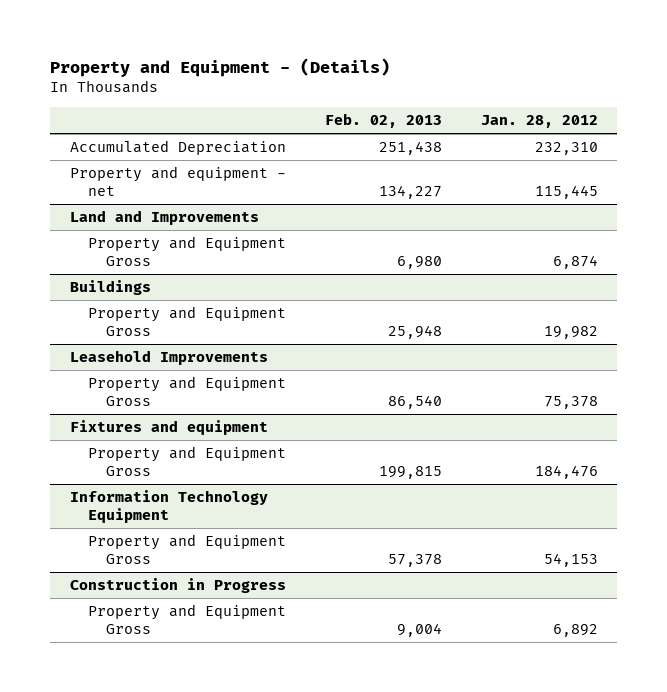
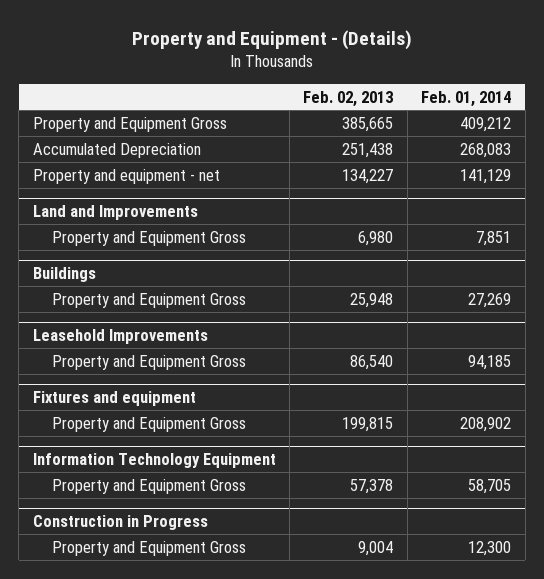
[480,115,598,129] Jan. 28, 2012 -> none
none -> [421,90,512,107] Feb. 01, 2014
none -> [32,116,227,132] Property and Equipment Gross

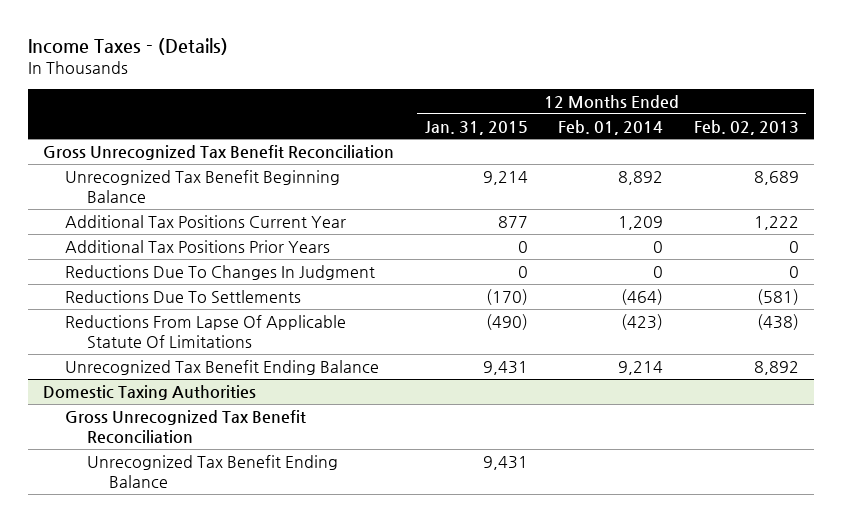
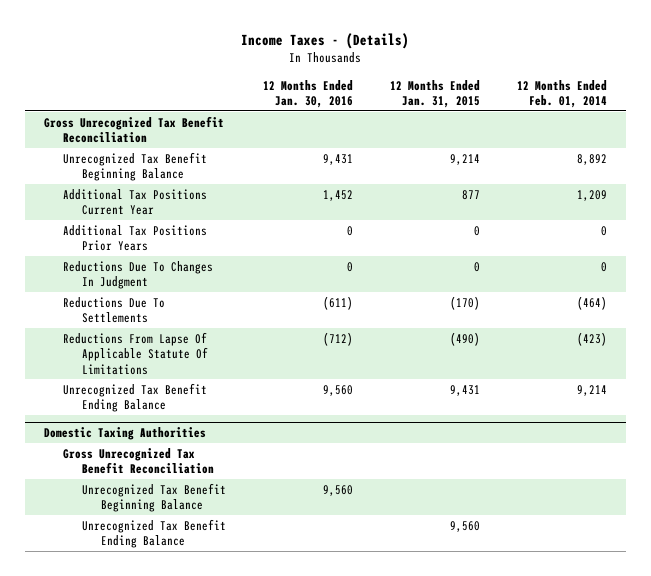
[693,119,799,135] Feb. 02, 2013 -> none
none -> [263,79,354,109] 12 Months Ended Jan. 30, 2016
none -> [82,482,227,513] Unrecognized Tax Benefit Beginning Balance
[482,455,528,470] 9,431 -> [450,520,481,532] 9,560

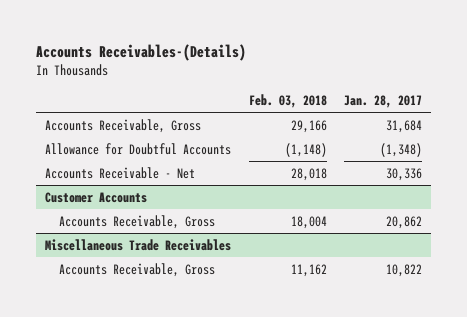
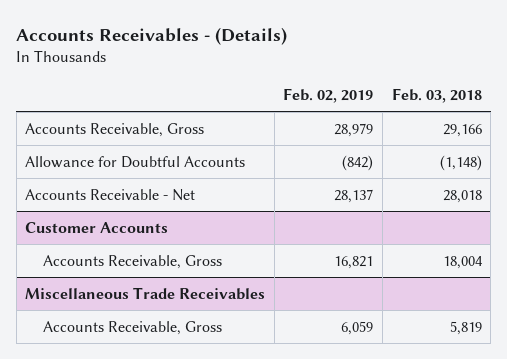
[36,43,247,61] Accounts Receivables-(Details) -> [16,26,288,45] Accounts Receivables - (Details)
[344,94,423,108] Jan. 28, 2017 -> none
none -> [283,88,374,104] Feb. 02, 2019
[290,263,327,277] 11,162 -> [449,320,482,335] 5,819

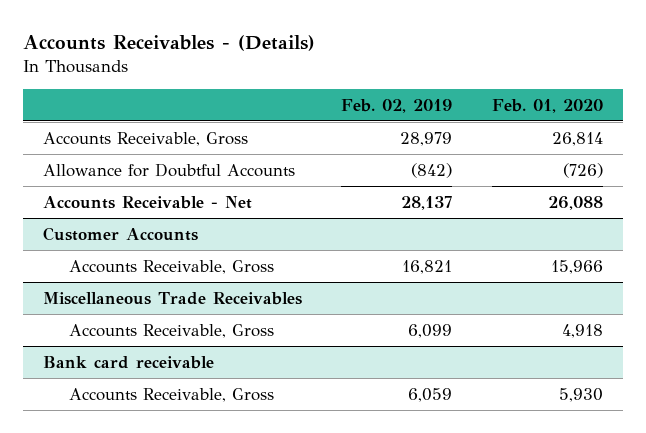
[391,88,482,104] Feb. 03, 2018 -> none
none -> [492,98,604,113] Feb. 01, 2020
none -> [68,323,274,338] Accounts Receivable, Gross
none -> [42,355,214,369] Bank card receivable

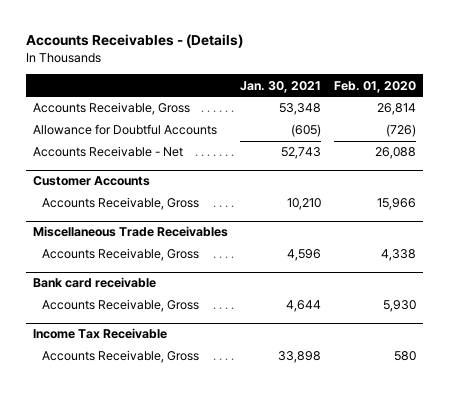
[341,98,453,113] Feb. 02, 2019 -> none
none -> [240,80,322,93] Jan. 30, 2021
[562,323,604,338] 4,918 -> [381,249,417,262] 4,338
none -> [32,328,167,340] Income Tax Receivable
none -> [41,350,199,364] Accounts Receivable, Gross

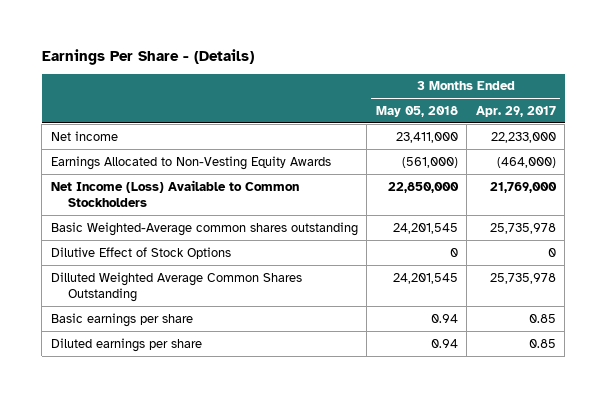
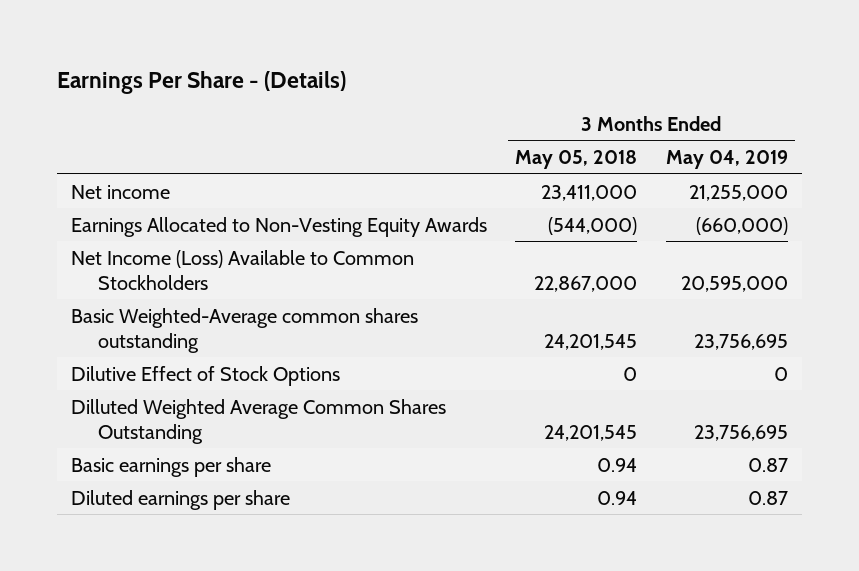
[475,105,556,117] Apr. 29, 2017 -> none
none -> [665,150,788,170] May 04, 2019
[401,156,458,168] (561,000) -> [548,216,638,235] (544,000)
[387,181,459,193] 22,850,000 -> [534,275,638,292] 22,867,000

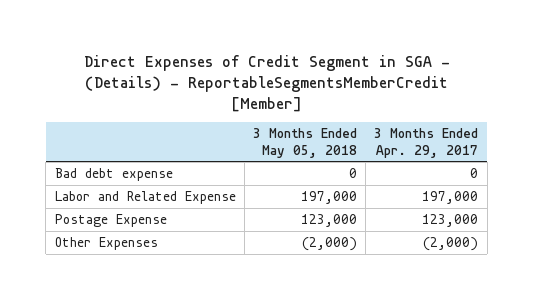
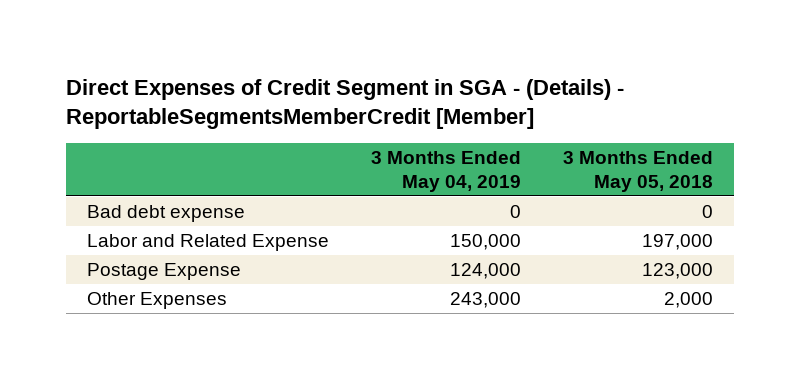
[374,128,479,158] 3 Months Ended Apr. 29, 2017 -> none
none -> [370,151,521,192] 3 Months Ended May 04, 2019
[302,237,358,252] (2,000) -> [664,291,714,308] 2,000

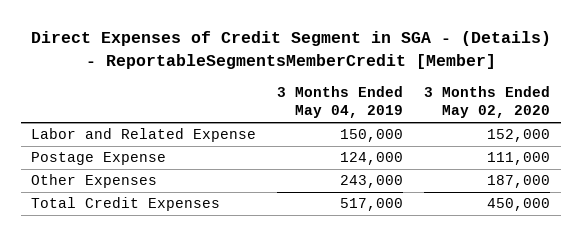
[563,151,714,192] 3 Months Ended May 05, 2018 -> none
none -> [424,85,551,119] 3 Months Ended May 02, 2020
[86,204,245,222] Bad debt expense -> none
none -> [31,197,221,212] Total Credit Expenses

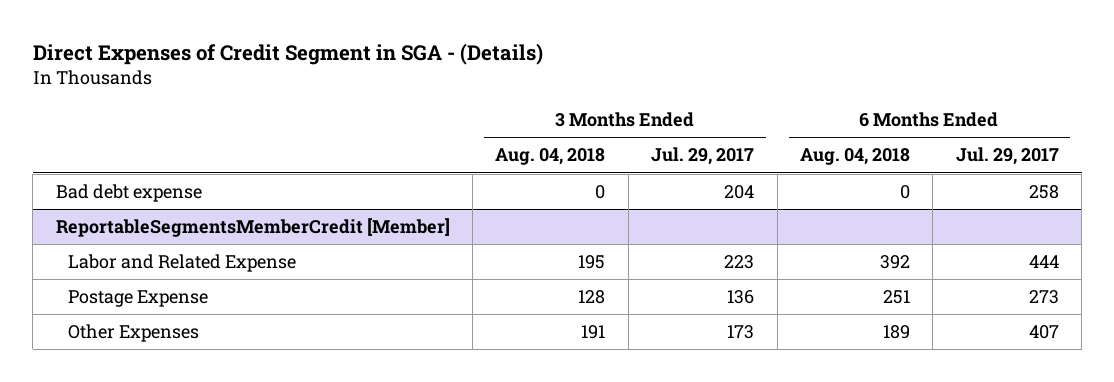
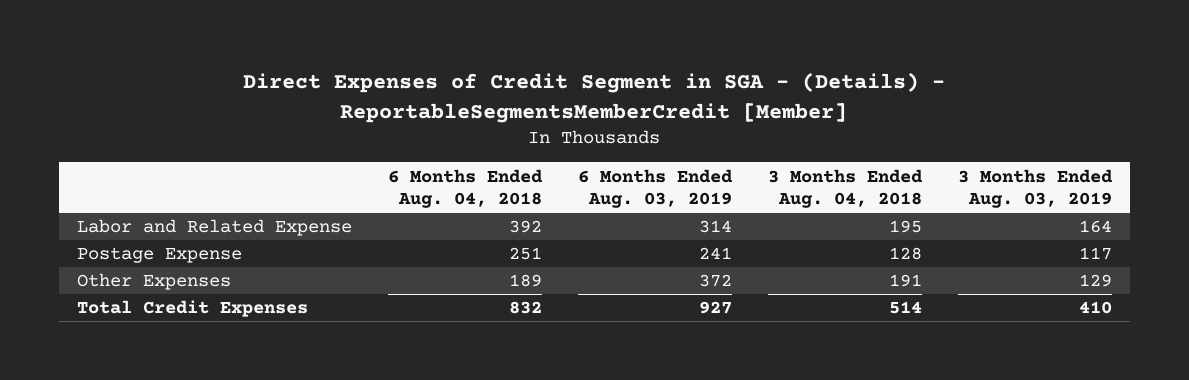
[32,43,543,66] Direct Expenses of Credit Segment in SGA - (Details) -> [243,72,946,123] Direct Expenses of Credit Segment in SGA - (Details) - ReportableSegmentsMemberCredit [Member]
[651,147,755,166] Jul. 29, 2017 -> none
[955,147,1059,166] Jul. 29, 2017 -> none
none -> [577,168,733,209] 6 Months Ended Aug. 03, 2019
none -> [957,168,1113,209] 3 Months Ended Aug. 03, 2019
[55,183,202,202] Bad debt expense -> none
[55,217,450,237] ReportableSegmentsMemberCredit [Member] -> none
none -> [76,300,308,318] Total Credit Expenses

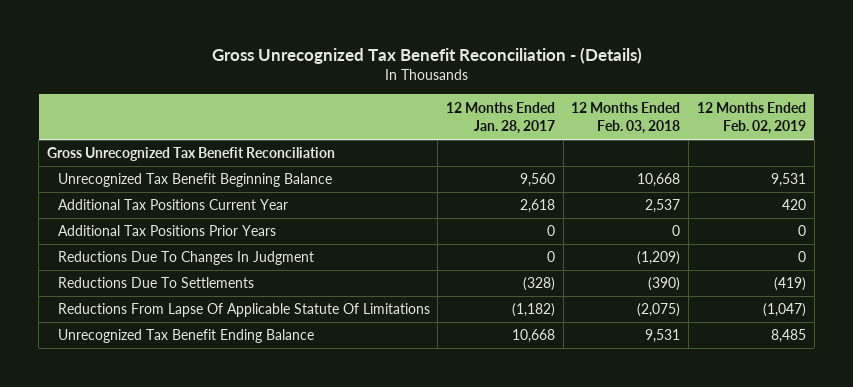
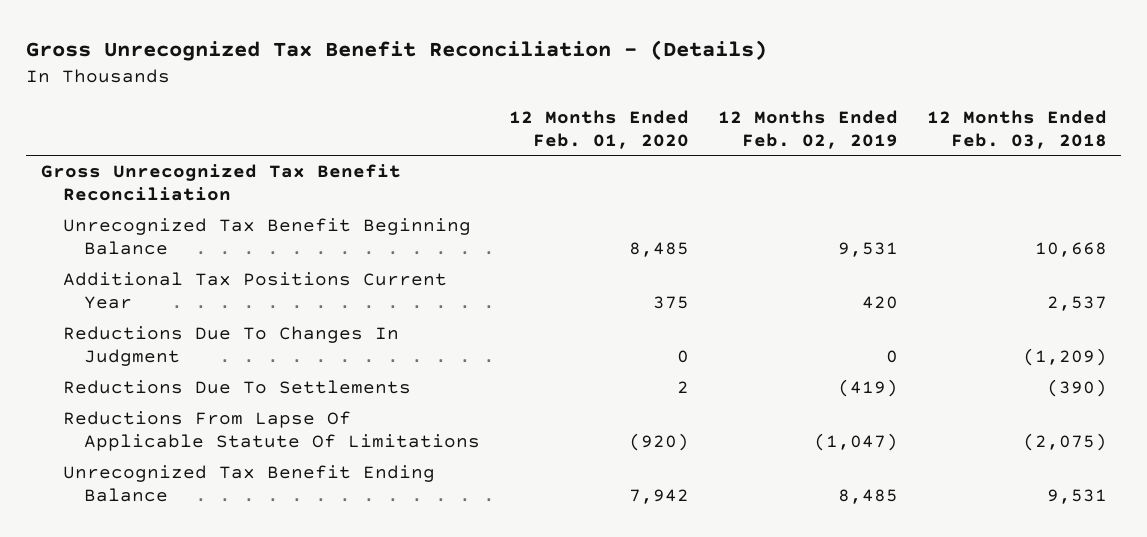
[446,101,556,135] 12 Months Ended Jan. 28, 2017 -> none
none -> [509,109,690,149] 12 Months Ended Feb. 01, 2020
[57,225,276,237] Additional Tax Positions Prior Years -> none

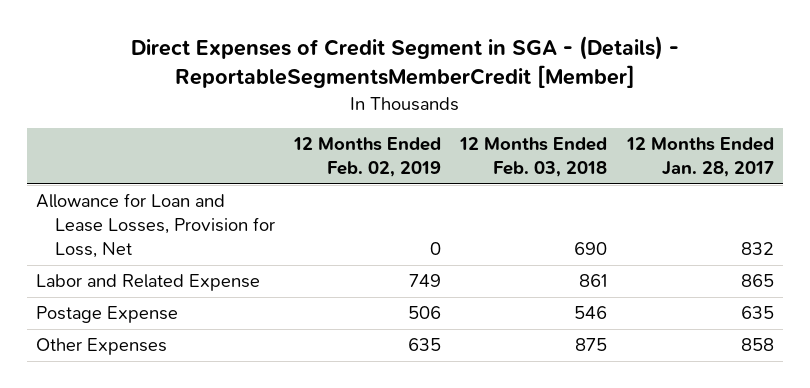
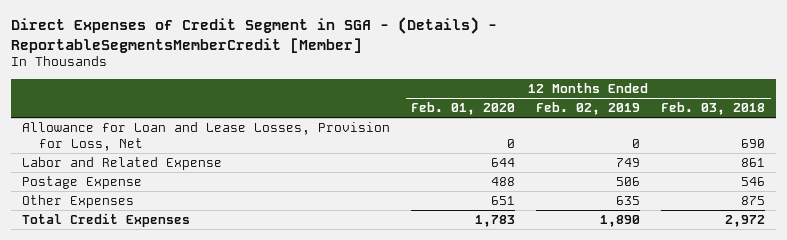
[625,137,774,178] 12 Months Ended Jan. 28, 2017 -> none
none -> [410,102,515,116] Feb. 01, 2020
none -> [21,213,190,228] Total Credit Expenses

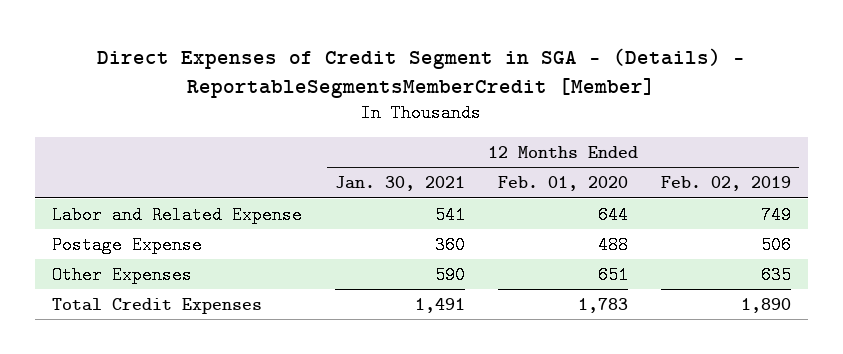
[661,102,766,116] Feb. 03, 2018 -> none
none -> [334,176,465,192] Jan. 30, 2021
[21,122,390,151] Allowance for Loan and Lease Losses, Provision for Loss, Net -> none

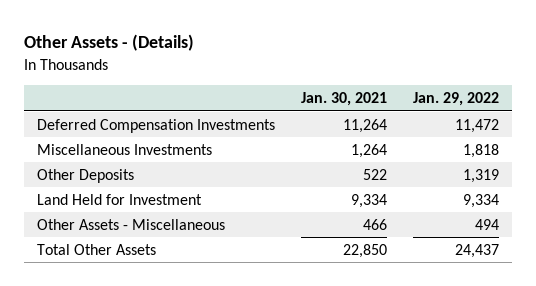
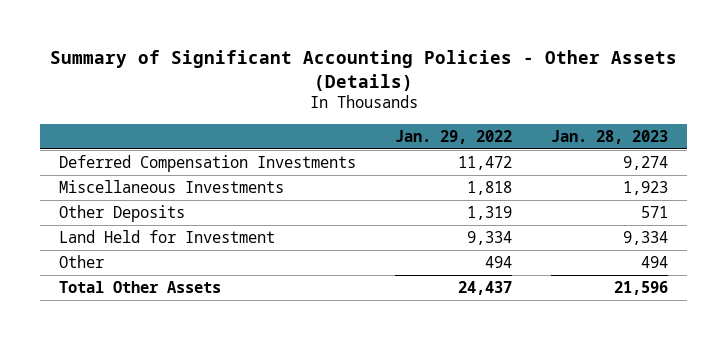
[23,34,194,52] Other Assets - (Details) -> [49,49,677,91] Summary of Significant Accounting Policies - Other Assets (Details)
[300,92,387,107] Jan. 30, 2021 -> none
none -> [550,129,668,144] Jan. 28, 2023
[36,218,225,230] Other Assets - Miscellaneous -> [59,255,105,269] Other

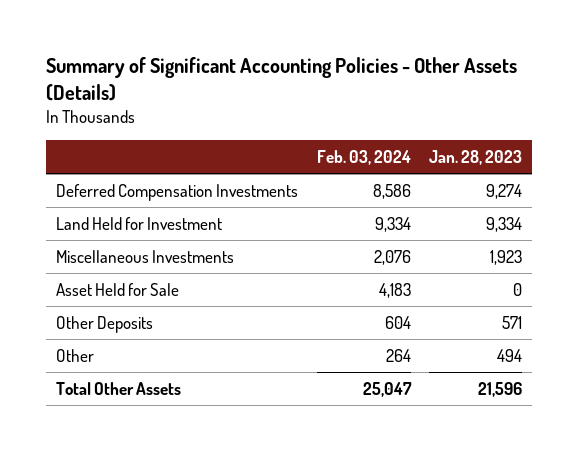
[395,129,513,144] Jan. 29, 2022 -> none
none -> [316,150,411,166] Feb. 03, 2024
[59,230,276,244] Land Held for Investment -> [55,216,222,230] Land Held for Investment
none -> [55,282,179,296] Asset Held for Sale

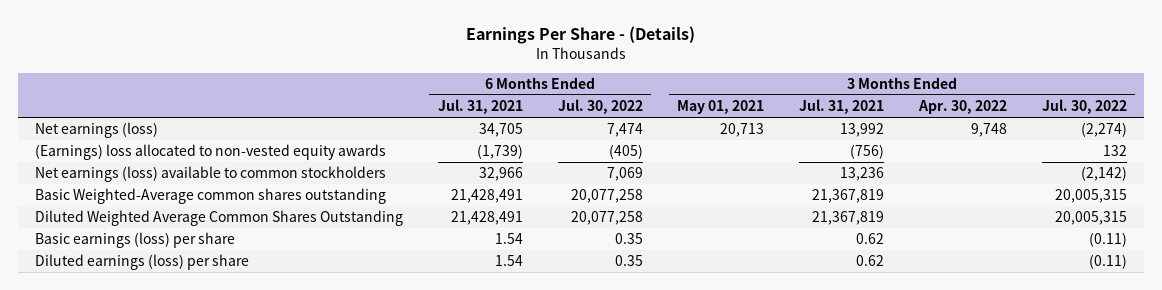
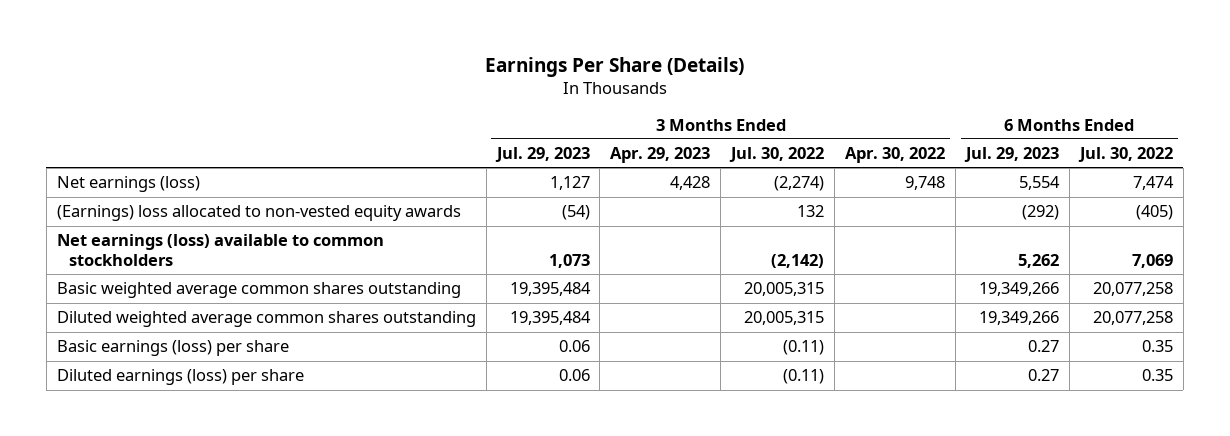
[465,25,695,44] Earnings Per Share - (Details) -> [484,56,744,77] Earnings Per Share (Details)
[437,99,523,115] Jul. 31, 2021 -> none
[677,100,765,115] May 01, 2021 -> none
[799,99,885,115] Jul. 31, 2021 -> none
none -> [494,147,590,163] Jul. 29, 2023
none -> [610,147,711,164] Apr. 29, 2023
none -> [963,147,1059,163] Jul. 29, 2023
[35,188,387,205] Basic Weighted-Average common shares outstanding -> [56,282,461,299] Basic weighted average common shares outstanding
[35,210,404,227] Diluted Weighted Average Common Shares Outstanding -> [56,311,476,328] Diluted weighted average common shares outstanding

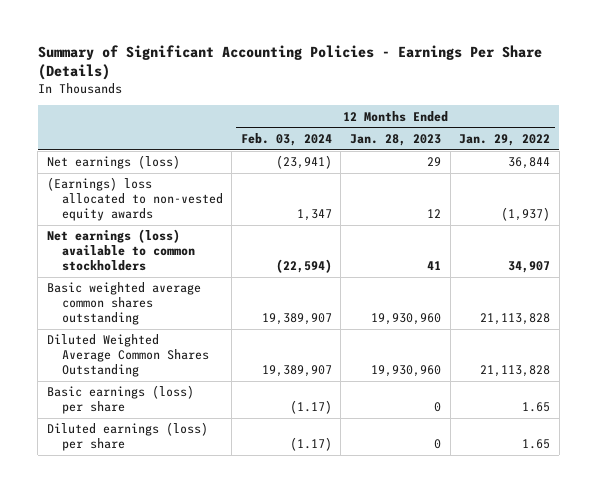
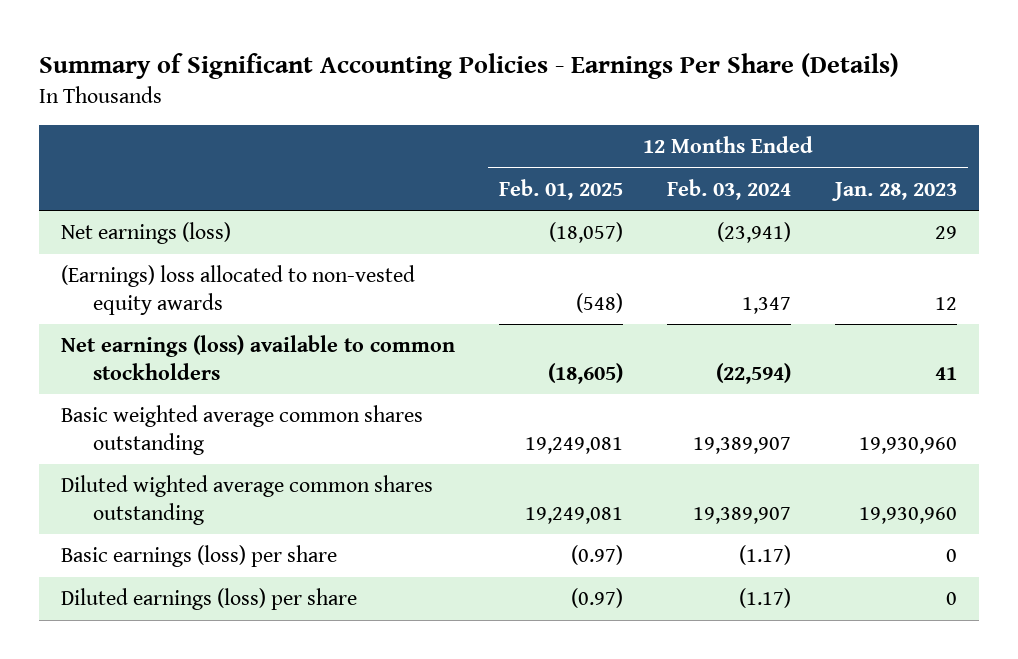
[459,133,551,146] Jan. 29, 2022 -> none
none -> [498,178,623,200] Feb. 01, 2025
[46,334,209,378] Diluted Weighted Average Common Shares Outstanding -> [60,475,433,525] Diluted wighted average common shares outstanding

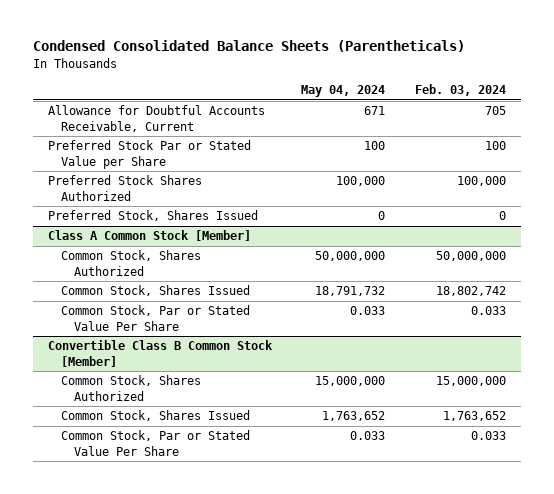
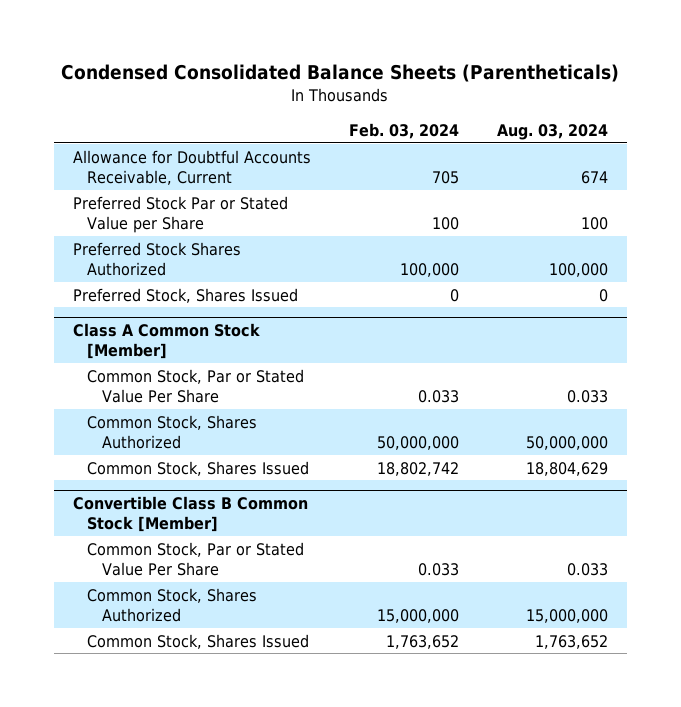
[301,84,386,97] May 04, 2024 -> none
none -> [496,124,608,141] Aug. 03, 2024
[60,305,250,331] Common Stock, Par or Stated Value Per Share -> [87,368,305,404] Common Stock, Par or Stated Value Per Share
[60,430,250,456] Common Stock, Par or Stated Value Per Share -> [87,541,305,577] Common Stock, Par or Stated Value Per Share

